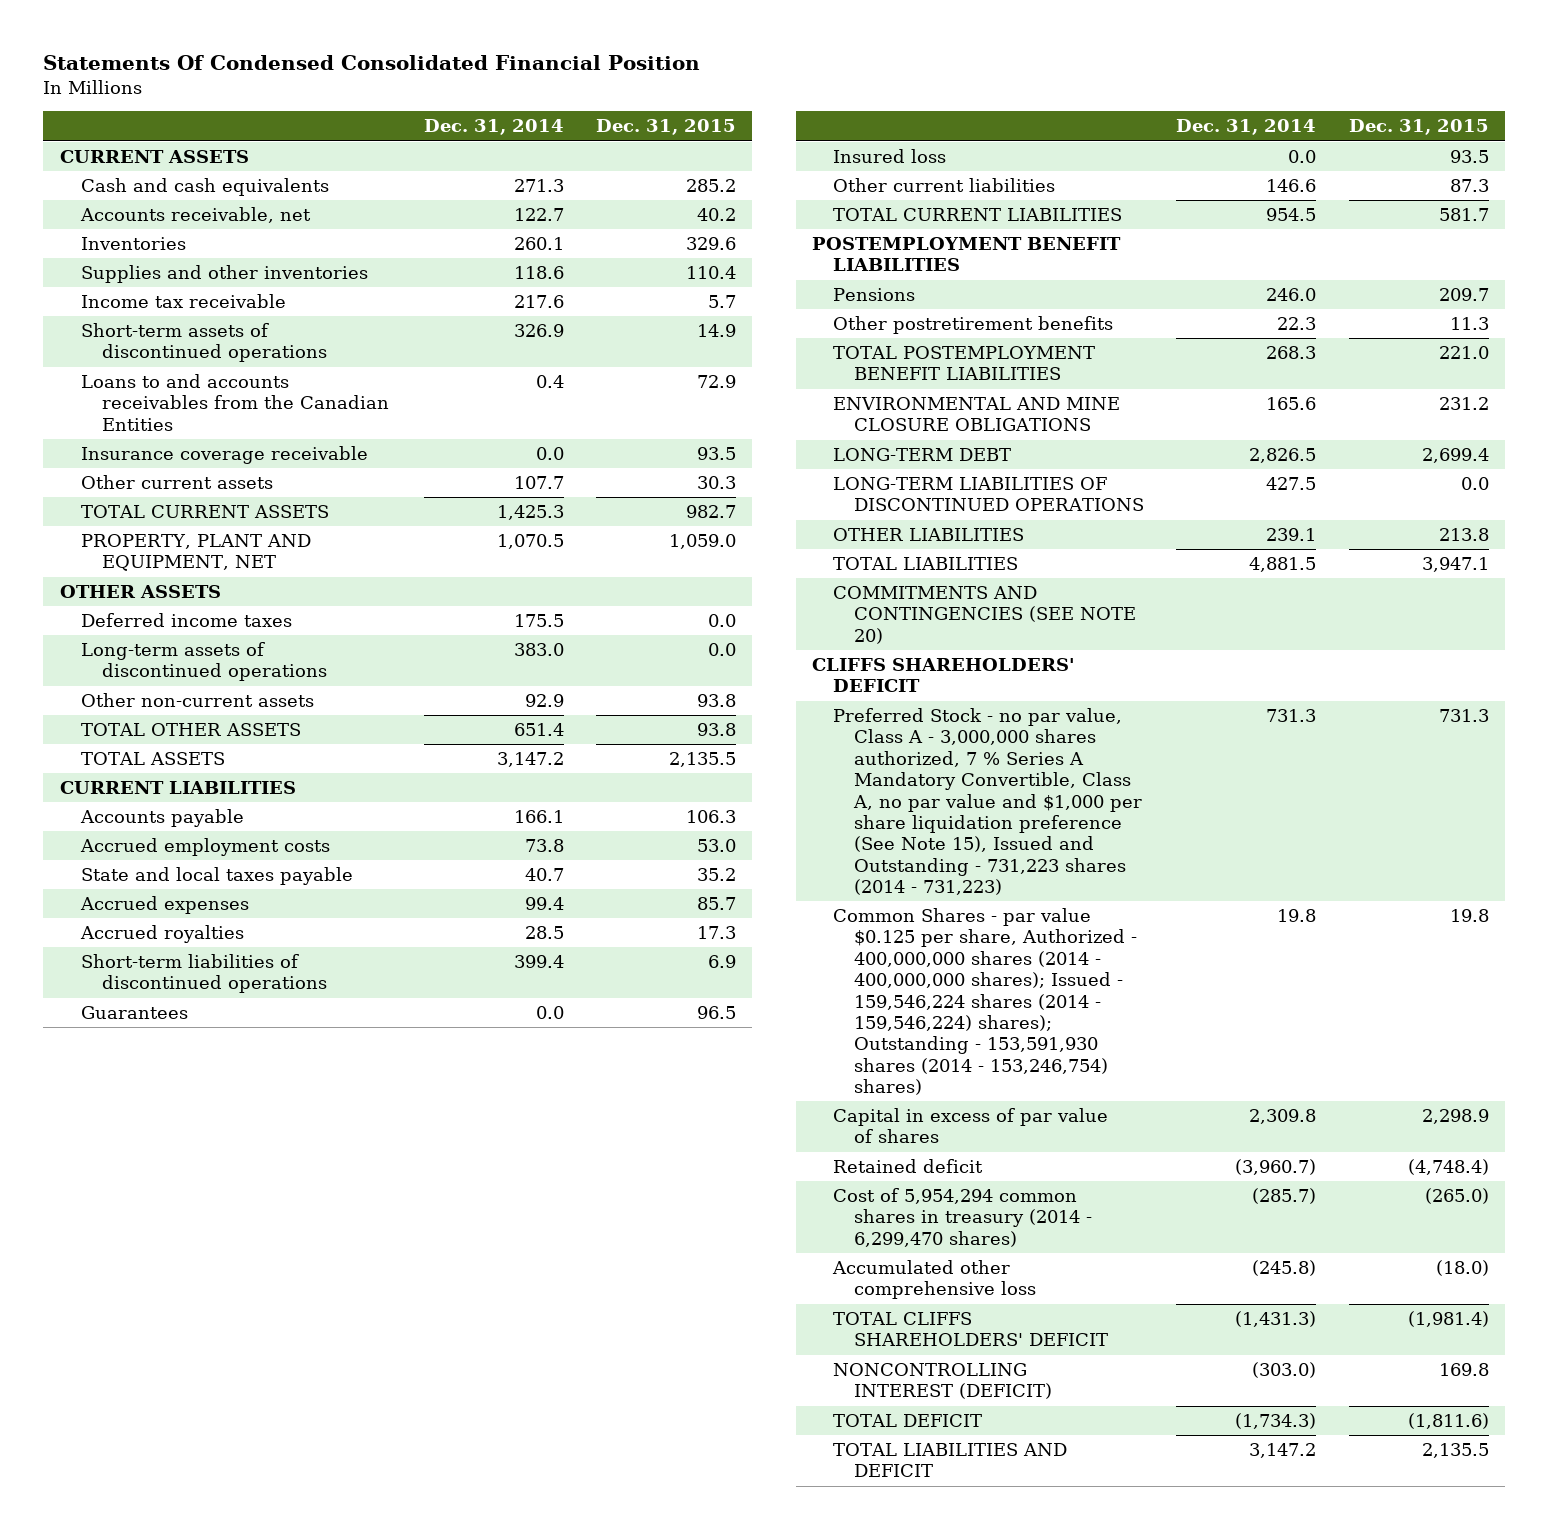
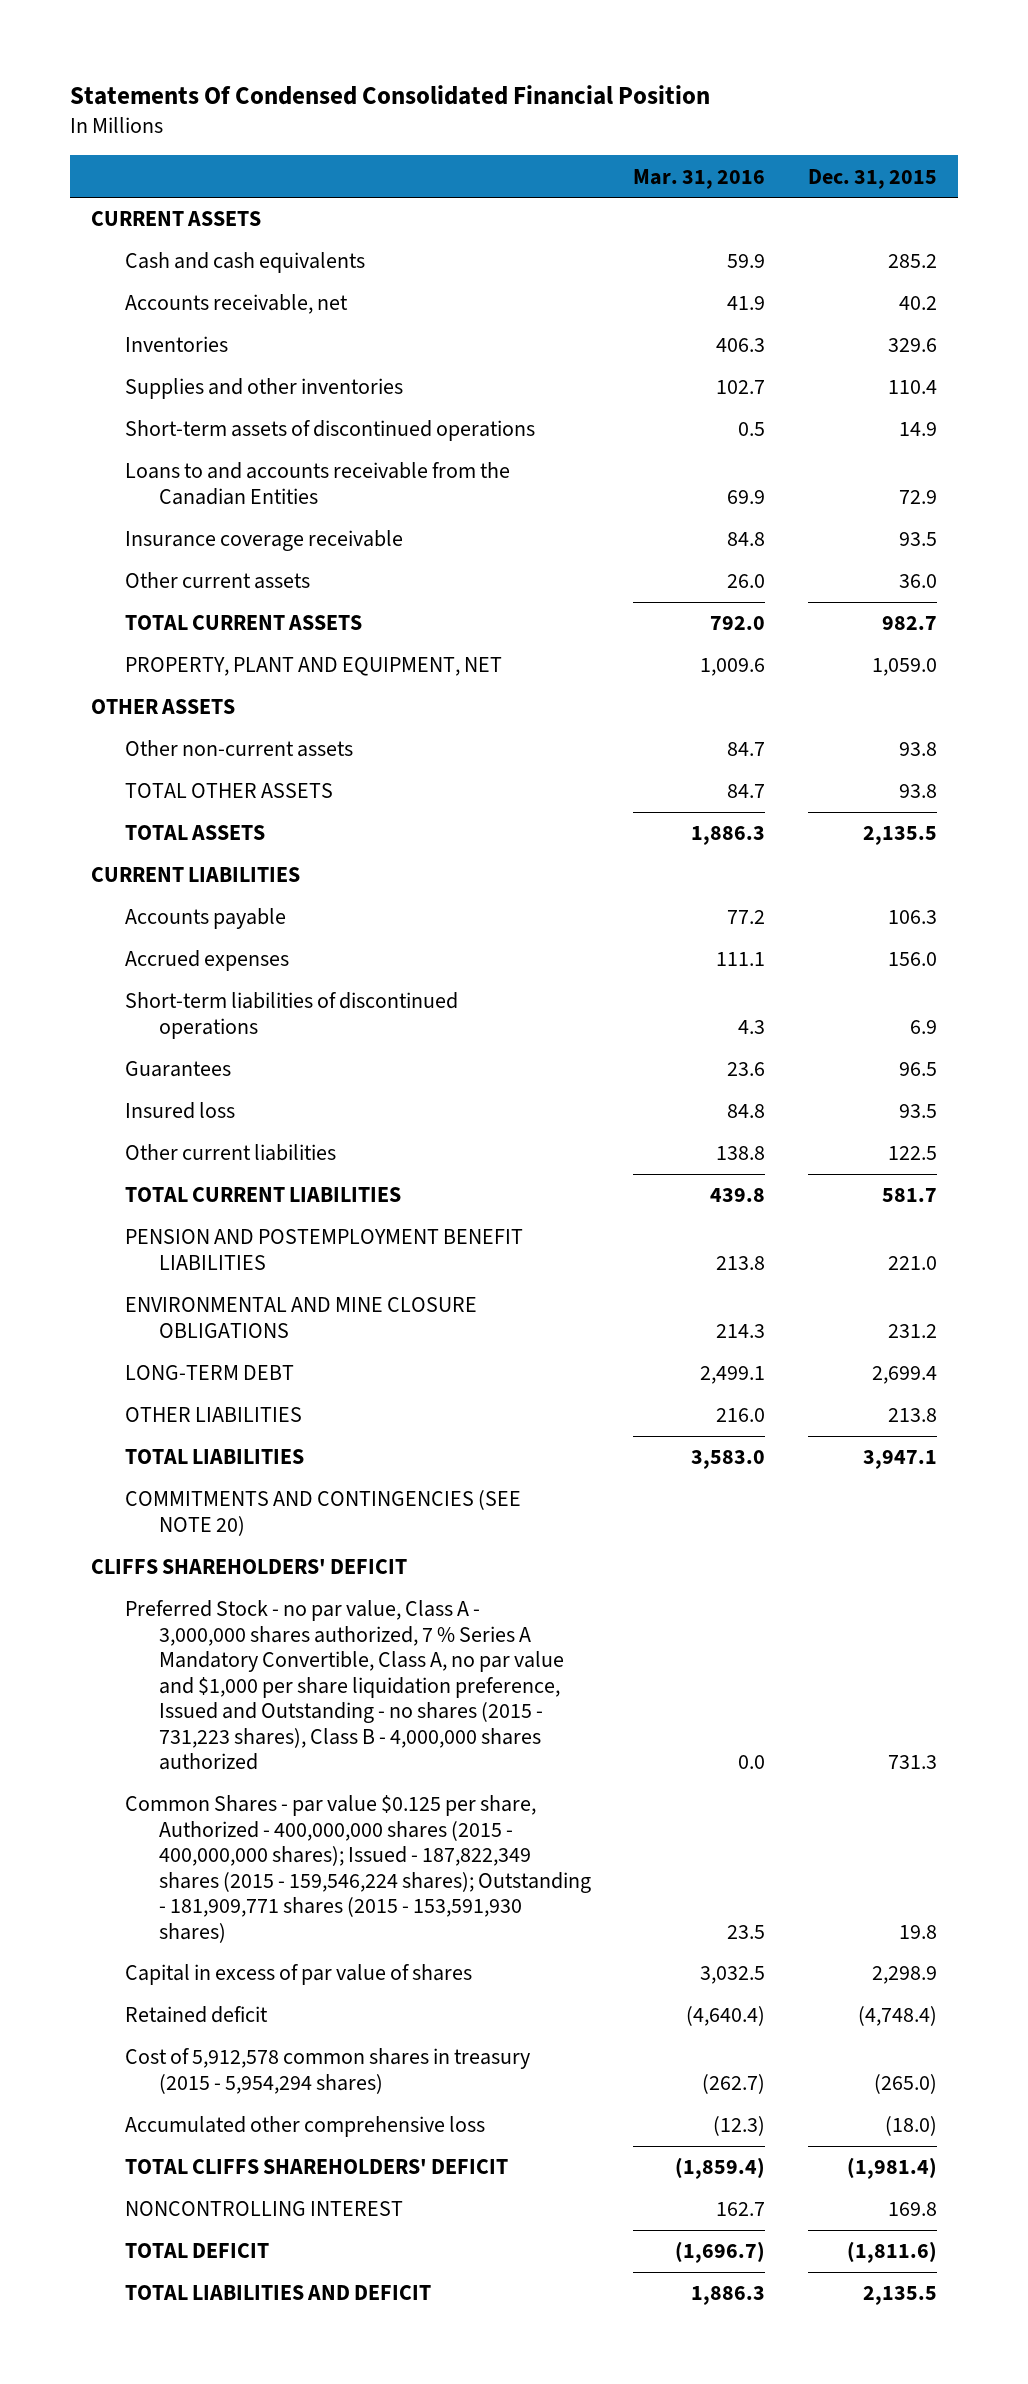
[423,119,564,136] Dec. 31, 2014 -> none
none -> [633,168,766,189] Mar. 31, 2016
[80,293,286,308] Income tax receivable -> none
[80,373,389,431] Loans to and accounts receivables from the Canadian Entities -> [124,462,510,505] Loans to and accounts receivable from the Canadian Entities
[697,475,737,489] 30.3 -> [898,574,937,589] 36.0
[80,612,292,627] Deferred income taxes -> none
[80,641,327,682] Long-term assets of discontinued operations -> none
[79,837,330,856] Accrued employment costs -> none
[80,866,353,885] State and local taxes payable -> none
[79,924,244,943] Accrued royalties -> none
[697,896,737,910] 85.7 -> [887,952,937,967] 156.0
[1449,178,1489,192] 87.3 -> [887,1146,937,1161] 122.5
[811,236,1121,272] POSTEMPLOYMENT BENEFIT LIABILITIES -> none
[833,287,916,301] Pensions -> none
[833,315,1114,334] Other postretirement benefits -> none
[833,345,1096,381] TOTAL POSTEMPLOYMENT BENEFIT LIABILITIES -> [124,1229,523,1270] PENSION AND POSTEMPLOYMENT BENEFIT LIABILITIES
[833,476,1145,512] LONG-TERM LIABILITIES OF DISCONTINUED OPERATIONS -> none
[833,707,1143,896] Preferred Stock - no par value, Class A - 3,000,000 shares authorized, 7 % Series A Mandatory Convertible, Class A, no par value and $1,000 per share liquidation preference (See Note 15), Issued and Outstanding - 731,223 shares (2014 - 731,223) -> [124,1600,564,1771] Preferred Stock - no par value, Class A - 3,000,000 shares authorized, 7 % Series A Mandatory Convertible, Class A, no par value and $1,000 per share liquidation preference, Issued and Outstanding - no shares (2015 - 731,223 shares), Class B - 4,000,000 shares authorized
[833,907,1138,1096] Common Shares - par value $0.125 per share, Authorized - 400,000,000 shares (2014 - 400,000,000 shares); Issued - 159,546,224 shares (2014 - 159,546,224) shares); Outstanding - 153,591,930 shares (2014 - 153,246,754) shares) -> [124,1795,591,1943] Common Shares - par value $0.125 per share, Authorized - 400,000,000 shares (2015 - 400,000,000 shares); Issued - 187,822,349 shares (2015 - 159,546,224 shares); Outstanding - 181,909,771 shares (2015 - 153,591,930 shares)
[833,1187,1093,1247] Cost of 5,954,294 common shares in treasury (2014 - 6,299,470 shares) -> [124,2048,530,2094] Cost of 5,912,578 common shares in treasury (2015 - 5,954,294 shares)
[833,1362,1053,1400] NONCONTROLLING INTEREST (DEFICIT) -> [124,2201,403,2217] NONCONTROLLING INTEREST

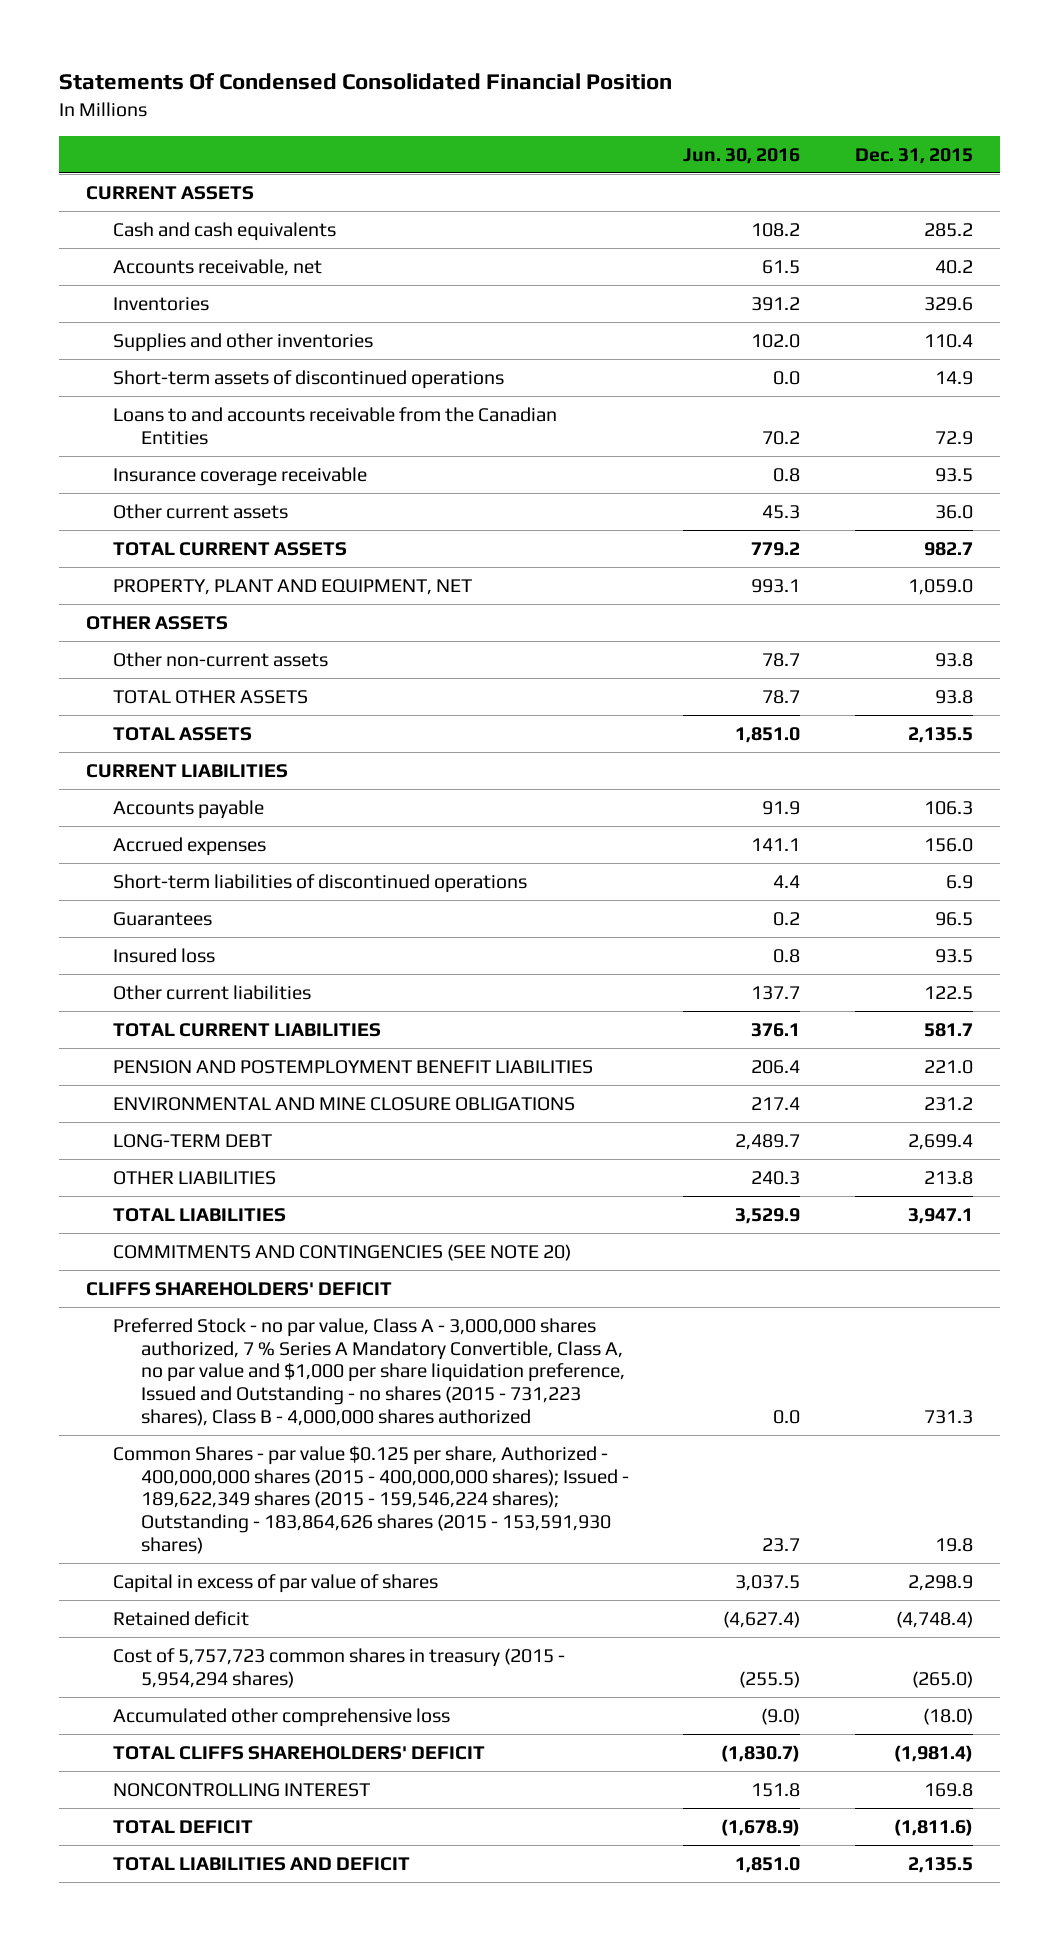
[633,168,766,189] Mar. 31, 2016 -> none
none -> [683,147,801,164] Jun. 30, 2016
[124,1795,591,1943] Common Shares - par value $0.125 per share, Authorized - 400,000,000 shares (2015 - 400,000,000 shares); Issued - 187,822,349 shares (2015 - 159,546,224 shares); Outstanding - 181,909,771 shares (2015 - 153,591,930 shares) -> [113,1445,629,1554] Common Shares - par value $0.125 per share, Authorized - 400,000,000 shares (2015 - 400,000,000 shares); Issued - 189,622,349 shares (2015 - 159,546,224 shares); Outstanding - 183,864,626 shares (2015 - 153,591,930 shares)
[124,2048,530,2094] Cost of 5,912,578 common shares in treasury (2015 - 5,954,294 shares) -> [113,1647,566,1688] Cost of 5,757,723 common shares in treasury (2015 - 5,954,294 shares)

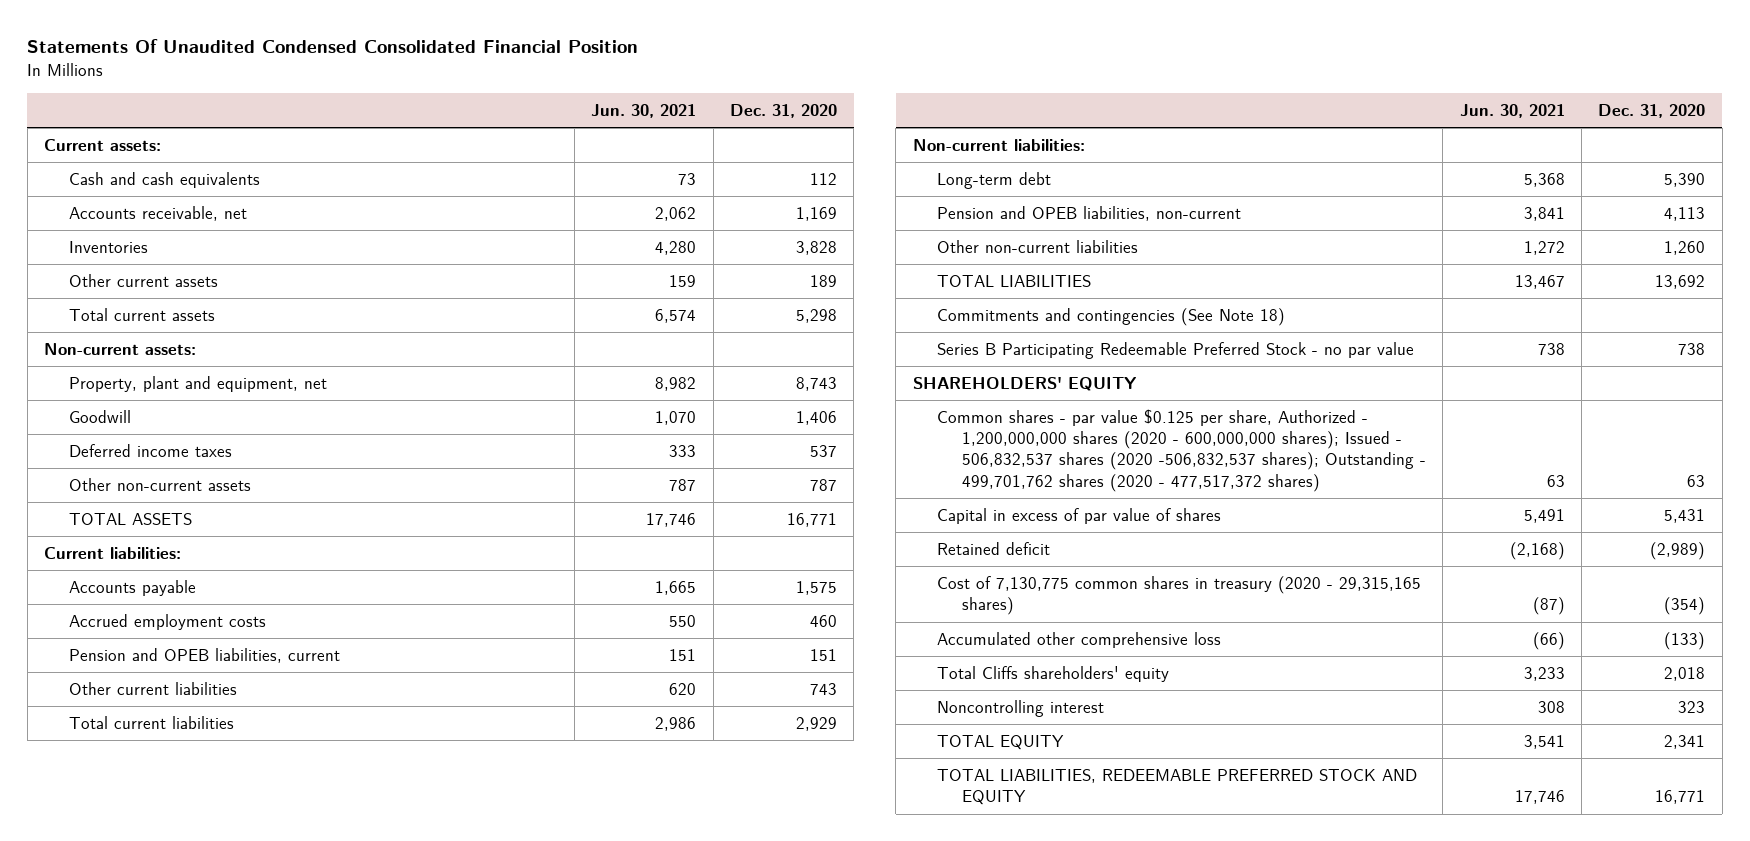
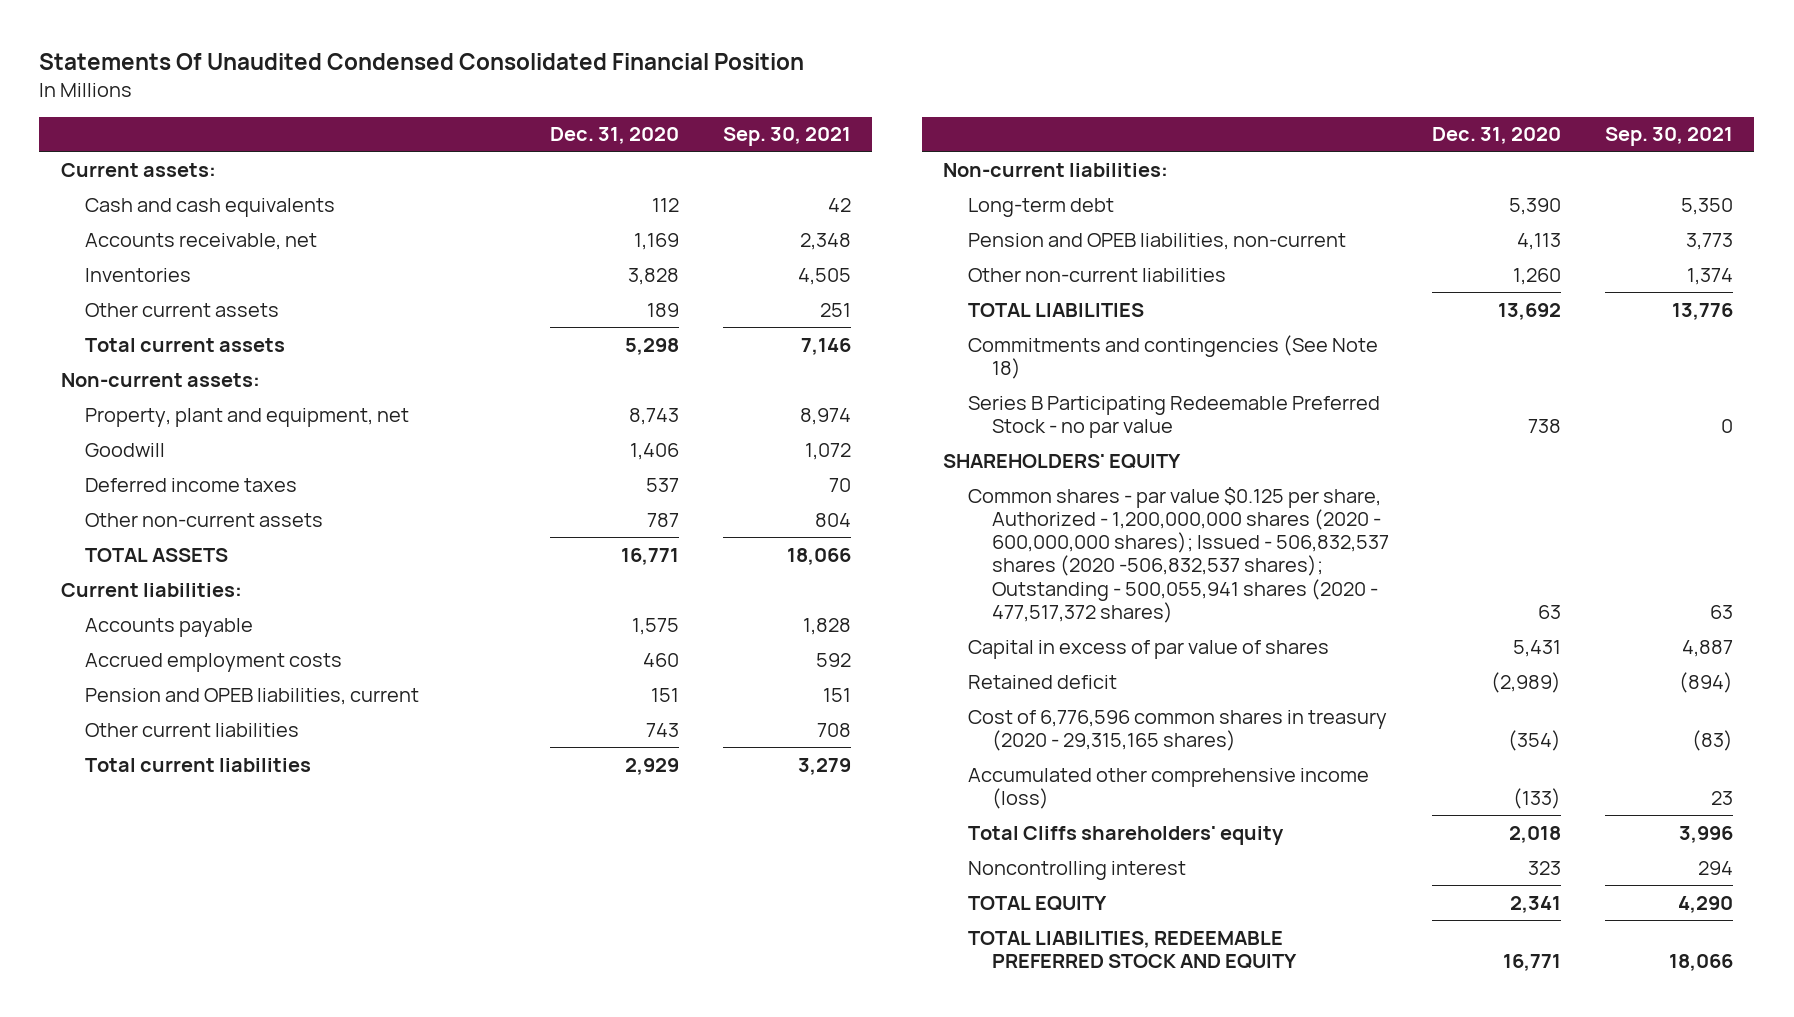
[591,103,697,118] Jun. 30, 2021 -> none
none -> [722,127,851,147] Sep. 30, 2021
[937,409,1426,492] Common shares - par value $0.125 per share, Authorized - 1,200,000,000 shares (2020 - 600,000,000 shares); Issued - 506,832,537 shares (2020 -506,832,537 shares); Outstanding - 499,701,762 shares (2020 - 477,517,372 shares) -> [967,486,1390,624] Common shares - par value $0.125 per share, Authorized - 1,200,000,000 shares (2020 - 600,000,000 shares); Issued - 506,832,537 shares (2020 -506,832,537 shares); Outstanding - 500,055,941 shares (2020 - 477,517,372 shares)
[937,576,1422,616] Cost of 7,130,775 common shares in treasury (2020 - 29,315,165 shares) -> [967,709,1387,751] Cost of 6,776,596 common shares in treasury (2020 - 29,315,165 shares)
[937,632,1222,649] Accumulated other comprehensive loss -> [967,767,1369,809] Accumulated other comprehensive income (loss)

